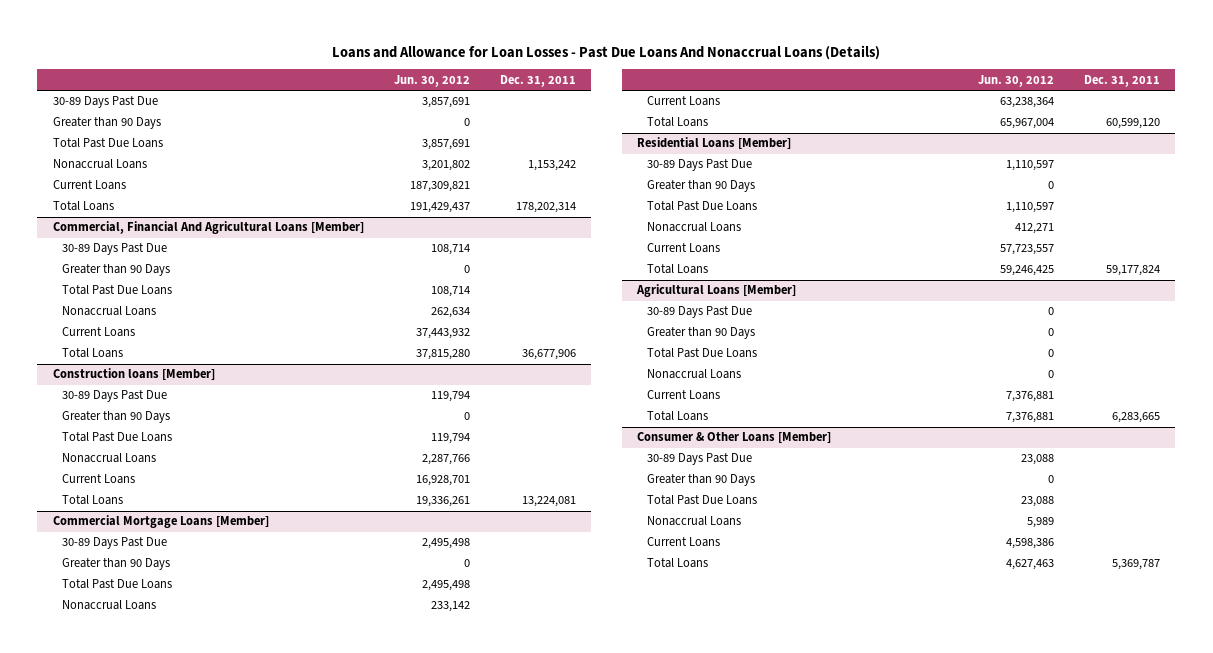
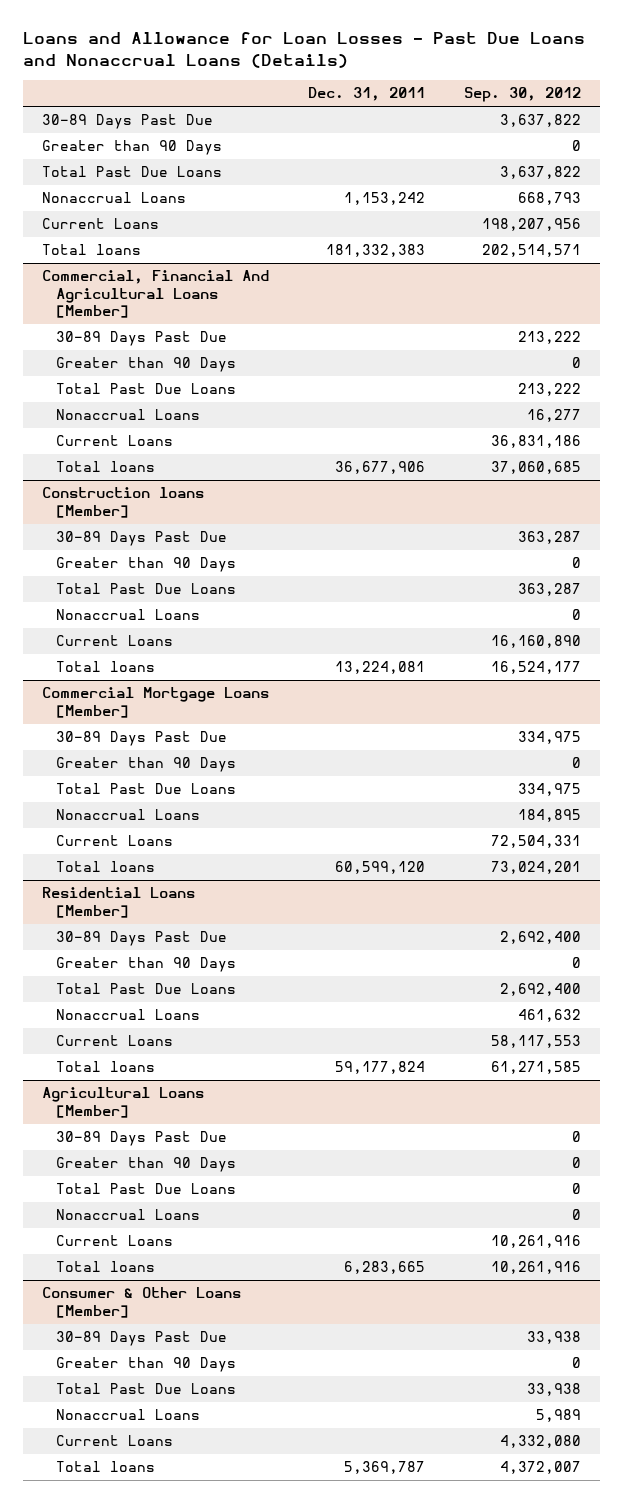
[332,44,881,60] Loans and Allowance for Loan Losses - Past Due Loans And Nonaccrual Loans (Details) -> [22,32,585,69] Loans and Allowance for Loan Losses - Past Due Loans and Nonaccrual Loans (Details)
[393,74,470,87] Jun. 30, 2012 -> none
none -> [463,87,581,103] Sep. 30, 2012
[52,201,114,212] Total Loans -> [41,244,141,256] Total loans
[515,202,576,214] 178,202,314 -> [325,244,425,258] 181,332,383
[62,348,124,359] Total Loans -> [55,461,155,473] Total loans
[62,495,124,506] Total Loans -> [55,661,155,673] Total loans
[646,117,708,128] Total Loans -> [55,861,155,873] Total loans
[646,264,708,275] Total Loans -> [55,1061,155,1073] Total loans
[646,411,708,422] Total Loans -> [55,1261,155,1273] Total loans
[646,558,708,569] Total Loans -> [55,1461,155,1473] Total loans

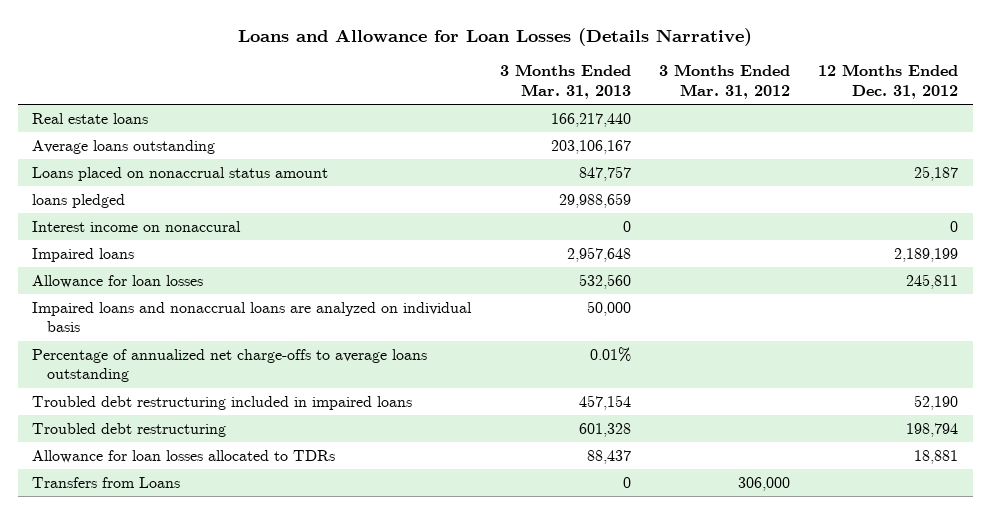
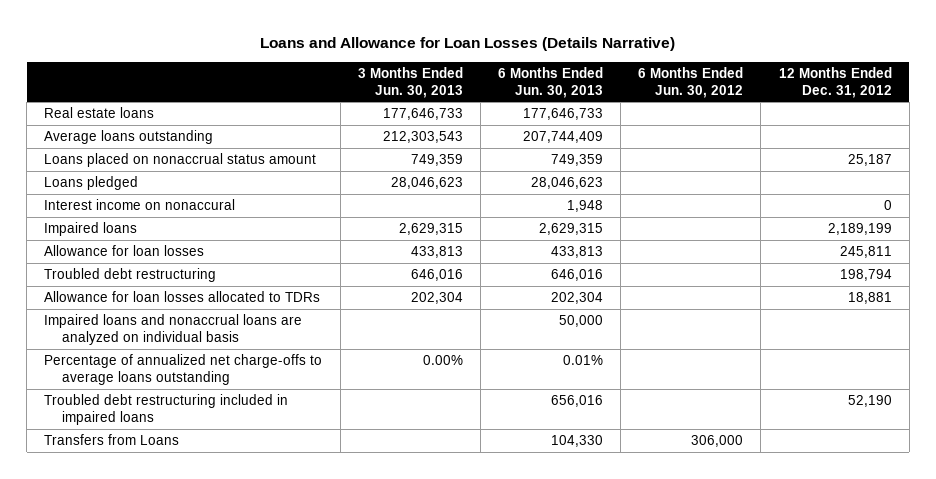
[499,64,631,99] 3 Months Ended Mar. 31, 2013 -> none
[658,64,790,99] 3 Months Ended Mar. 31, 2012 -> none
none -> [357,66,463,98] 3 Months Ended Jun. 30, 2013
none -> [497,66,603,98] 6 Months Ended Jun. 30, 2013
none -> [638,66,744,98] 6 Months Ended Jun. 30, 2012
[32,193,126,208] loans pledged -> [44,175,139,190] Loans pledged
[32,422,227,437] Troubled debt restructuring -> [44,267,217,282] Troubled debt restructuring
[32,449,336,463] Allowance for loan losses allocated to TDRs -> [44,290,321,302] Allowance for loan losses allocated to TDRs

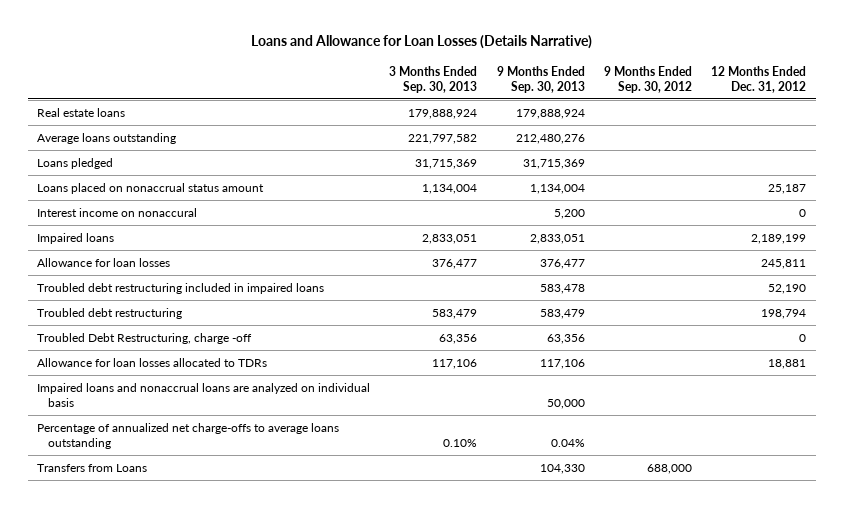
[357,66,463,98] 3 Months Ended Jun. 30, 2013 -> none
[497,66,603,98] 6 Months Ended Jun. 30, 2013 -> none
[638,66,744,98] 6 Months Ended Jun. 30, 2012 -> none
none -> [389,65,478,93] 3 Months Ended Sep. 30, 2013
none -> [496,65,585,93] 9 Months Ended Sep. 30, 2013
none -> [604,65,693,93] 9 Months Ended Sep. 30, 2012
[44,152,317,167] Loans placed on nonaccrual status amount -> [37,182,265,194] Loans placed on nonaccrual status amount
[44,393,289,426] Troubled debt restructuring included in impaired loans -> [37,282,325,294] Troubled debt restructuring included in impaired loans
none -> [37,332,253,344] Troubled Debt Restructuring, charge -off

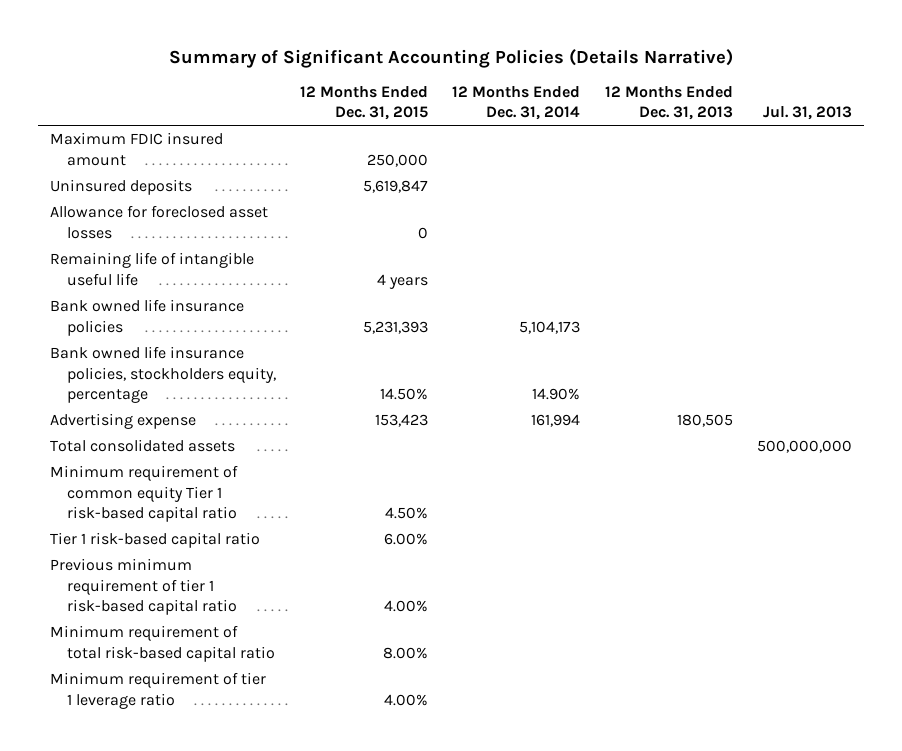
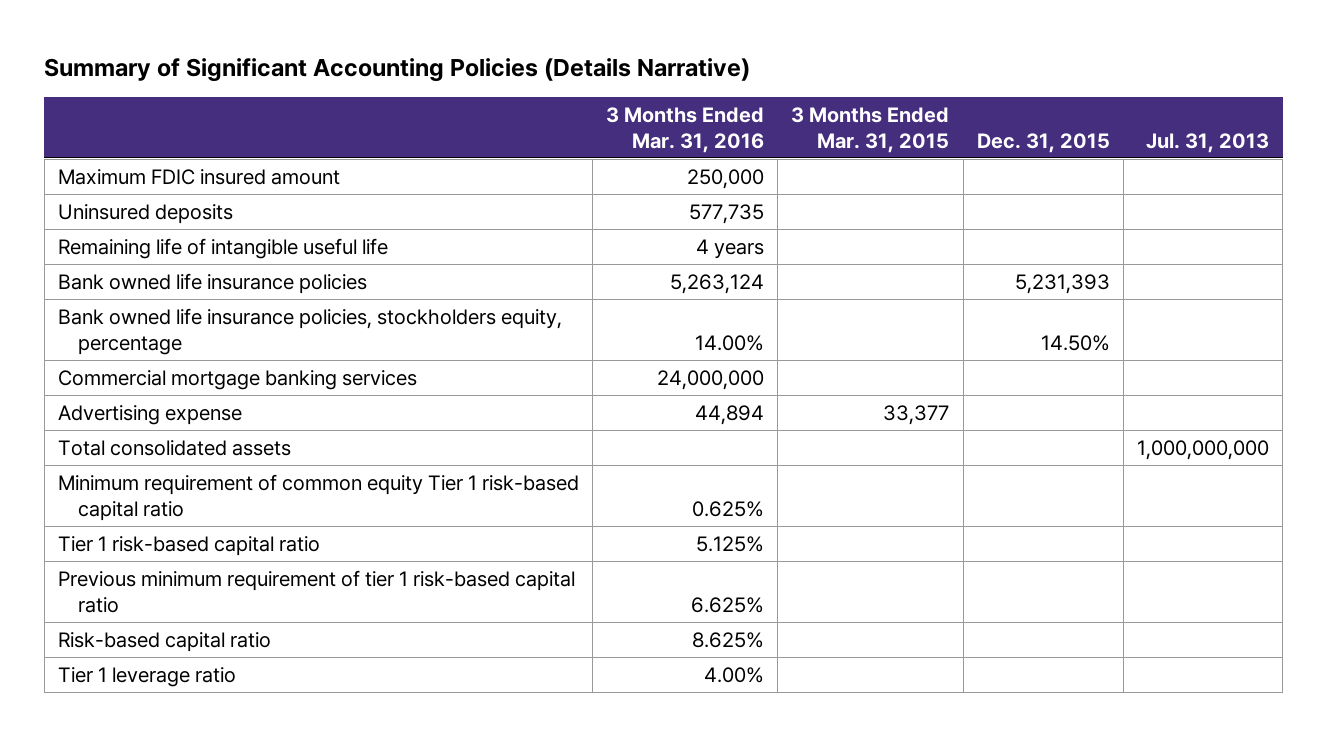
[299,85,428,121] 12 Months Ended Dec. 31, 2015 -> none
[452,85,581,121] 12 Months Ended Dec. 31, 2014 -> none
[604,85,733,121] 12 Months Ended Dec. 31, 2013 -> none
none -> [606,106,765,153] 3 Months Ended Mar. 31, 2016
none -> [791,106,950,153] 3 Months Ended Mar. 31, 2015
none -> [976,132,1110,153] Dec. 31, 2015
[49,205,268,239] Allowance for foreclosed asset losses -> none
none -> [57,369,417,390] Commercial mortgage banking services
[756,440,852,454] 500,000,000 -> [1136,439,1269,460] 1,000,000,000
[49,625,275,662] Minimum requirement of total risk-based capital ratio -> [57,631,271,652] Risk-based capital ratio
[49,672,266,709] Minimum requirement of tier 1 leverage ratio -> [57,666,236,687] Tier 1 leverage ratio

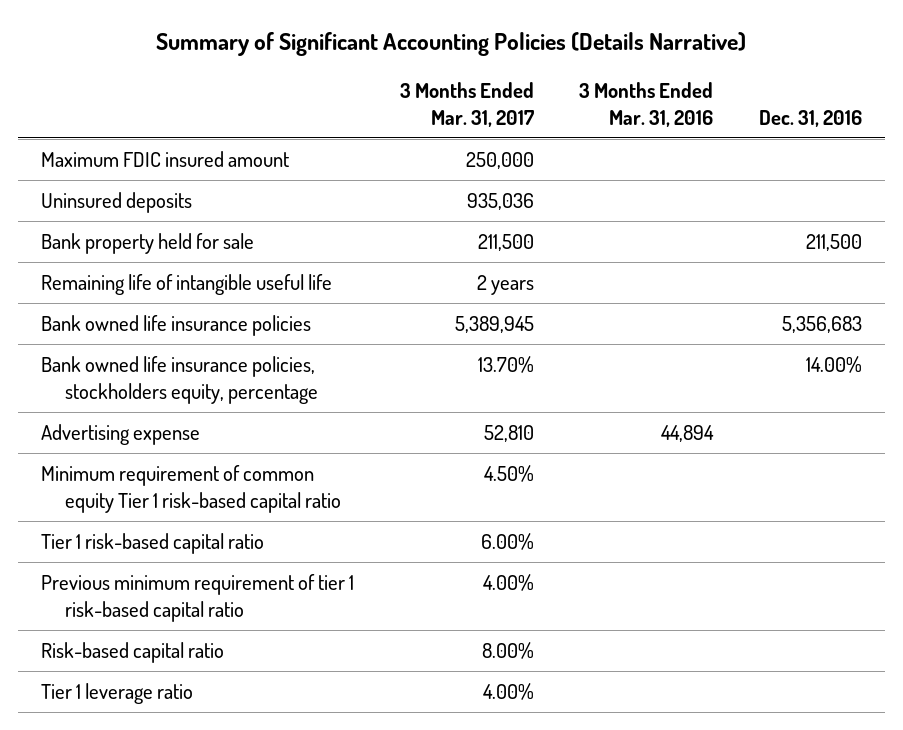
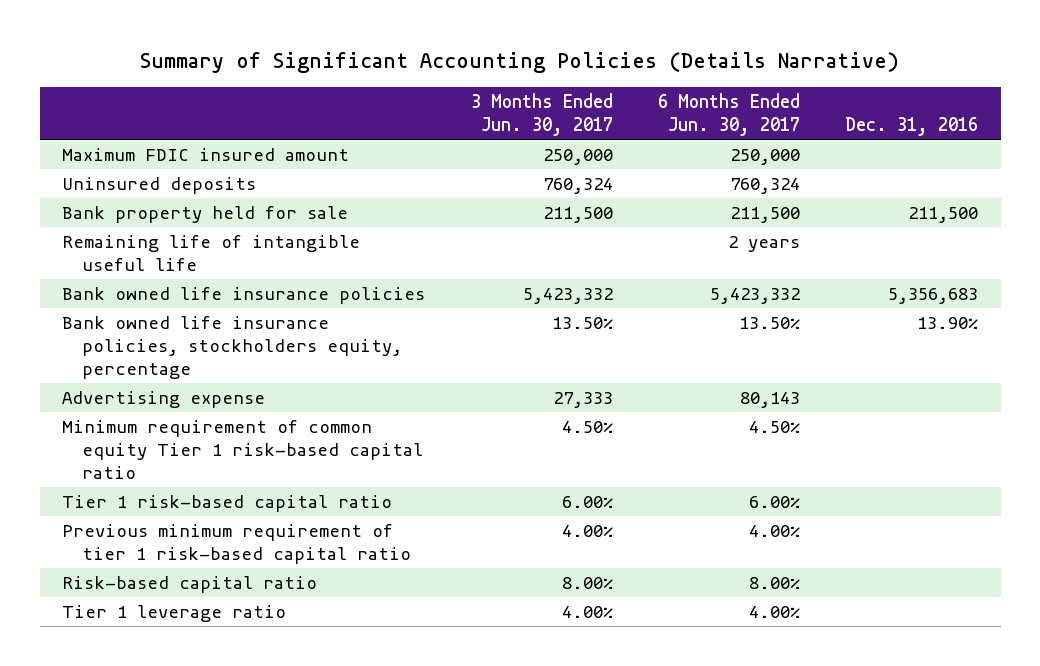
[399,82,534,127] 3 Months Ended Mar. 31, 2017 -> none
[579,82,714,127] 3 Months Ended Mar. 31, 2016 -> none
none -> [470,92,613,136] 3 Months Ended Jun. 30, 2017
none -> [657,92,800,136] 6 Months Ended Jun. 30, 2017
[806,356,863,374] 14.00% -> [916,317,978,330] 13.90%

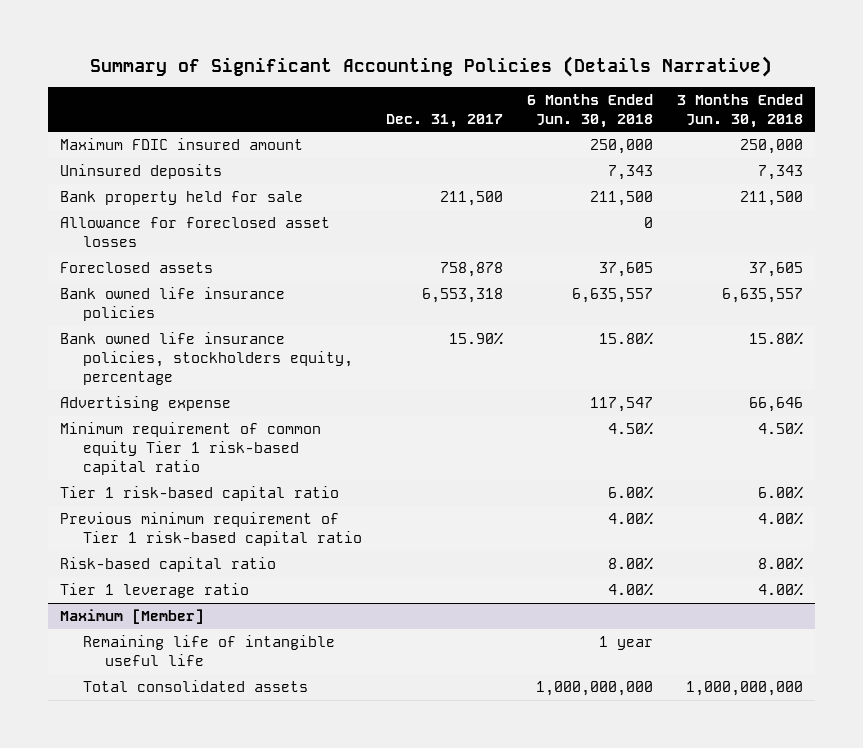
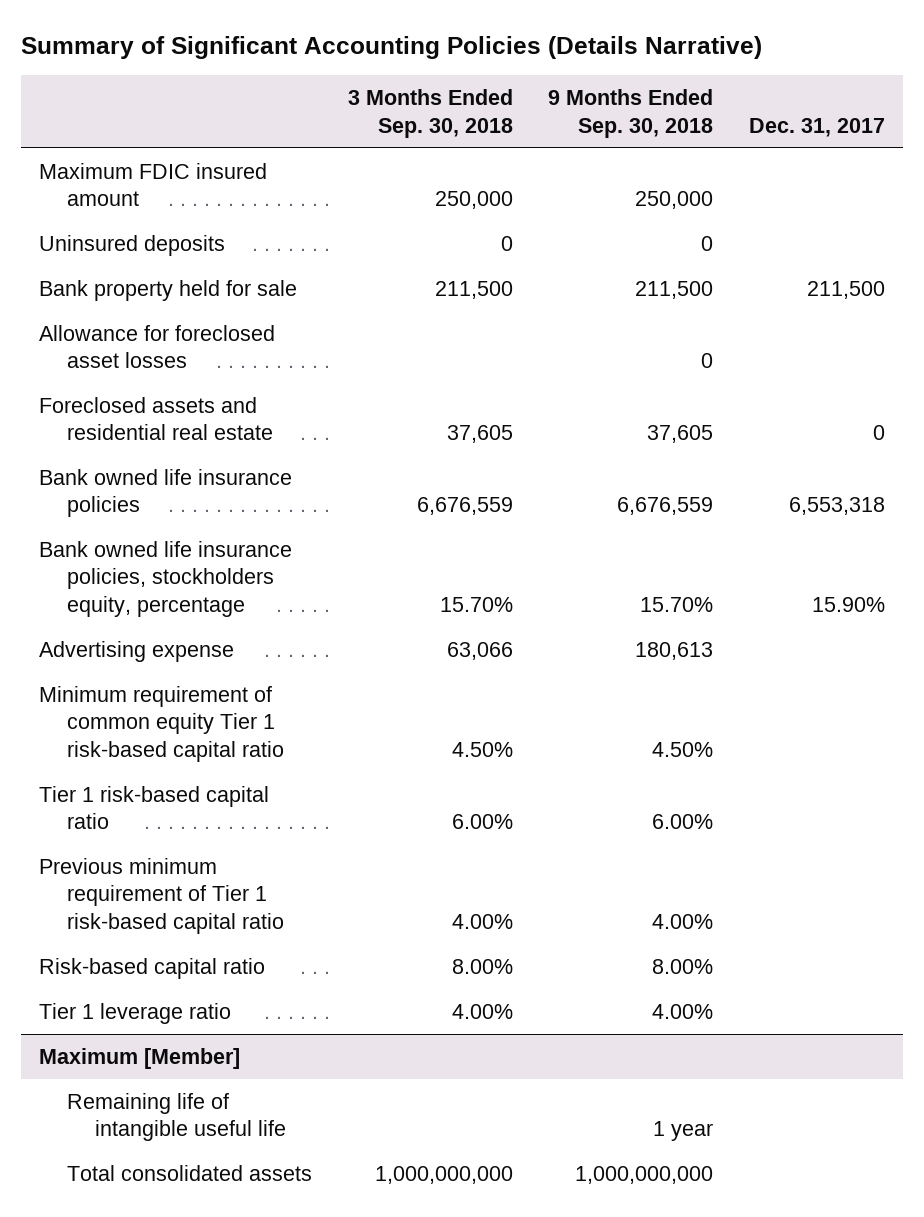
[526,93,653,128] 6 Months Ended Jun. 30, 2018 -> none
[676,93,803,128] 3 Months Ended Jun. 30, 2018 -> none
none -> [347,89,513,138] 3 Months Ended Sep. 30, 2018
none -> [548,89,714,138] 9 Months Ended Sep. 30, 2018
[60,262,214,274] Foreclosed assets -> none
none -> [38,396,273,441] Foreclosed assets and residential real estate

